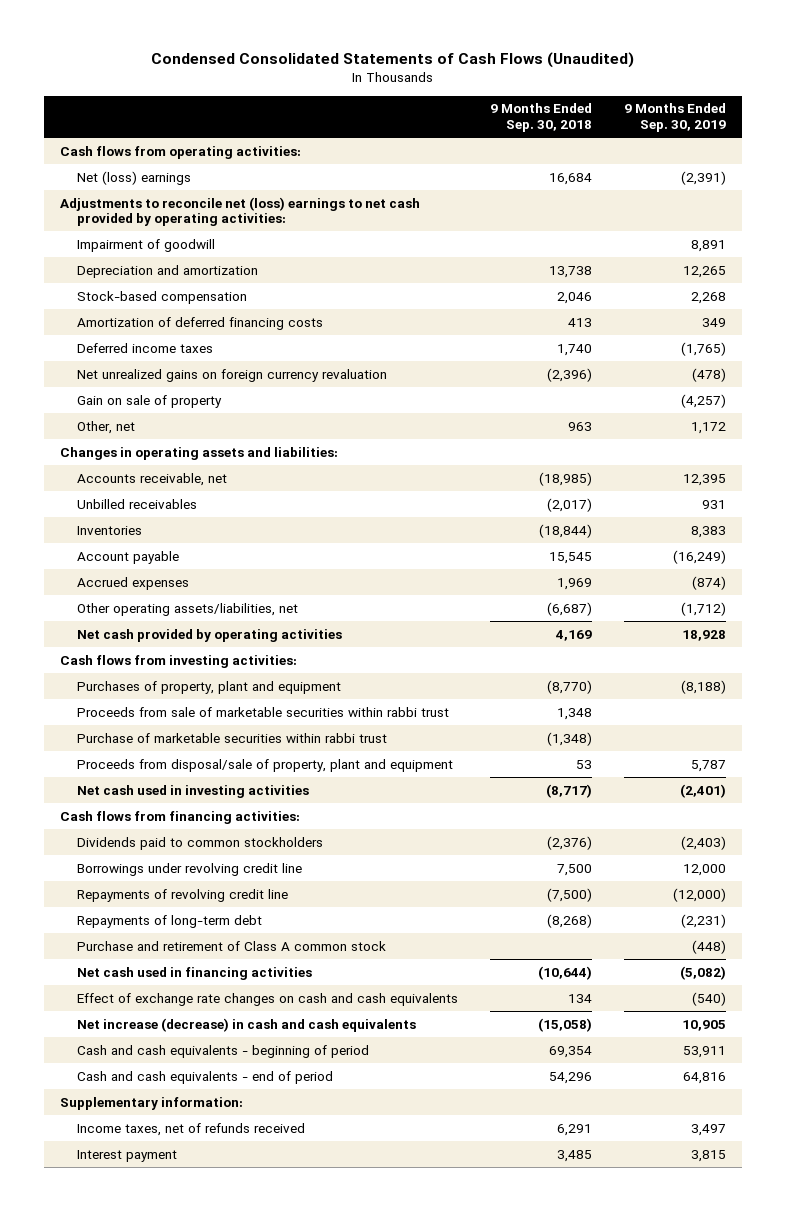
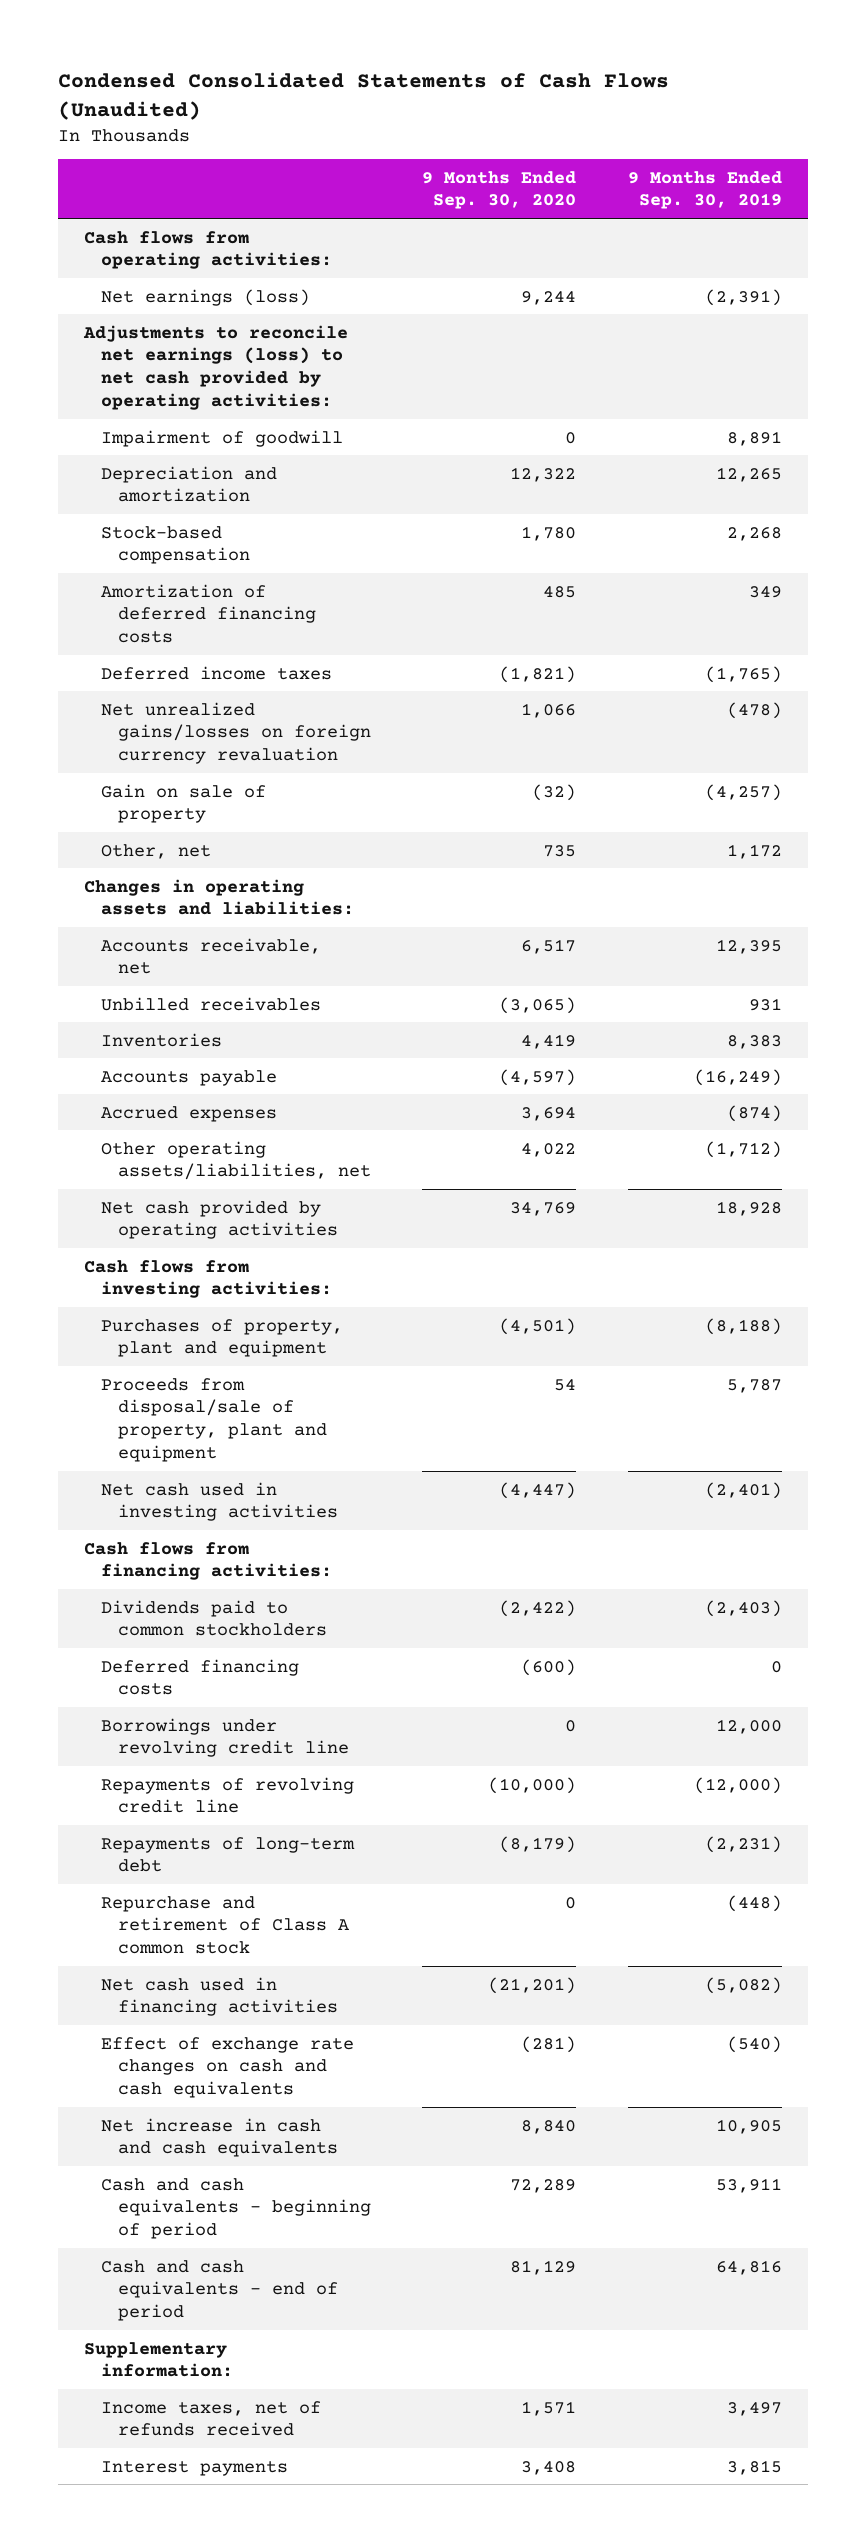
[489,103,592,132] 9 Months Ended Sep. 30, 2018 -> none
none -> [422,170,577,210] 9 Months Ended Sep. 30, 2020
[76,170,191,185] Net (loss) earnings -> [100,288,310,306] Net earnings (loss)
[59,196,420,227] Adjustments to reconcile net (loss) earnings to net cash provided by operating activities: -> [82,324,348,410] Adjustments to reconcile net earnings (loss) to net cash provided by operating activities:
[76,368,387,382] Net unrealized gains on foreign currency revaluation -> [100,701,371,764] Net unrealized gains/losses on foreign currency revaluation
[76,550,179,564] Account payable -> [100,1069,277,1086] Accounts payable
[76,706,449,717] Proceeds from sale of marketable securities within rabbi trust -> none
[76,732,387,743] Purchase of marketable securities within rabbi trust -> none
none -> [100,1658,299,1696] Deferred financing costs
[76,940,386,951] Purchase and retirement of Class A common stock -> [100,1895,349,1954] Repurchase and retirement of Class A common stock
[76,1017,416,1032] Net increase (decrease) in cash and cash equivalents -> [100,2117,338,2158] Net increase in cash and cash equivalents
[76,1149,177,1162] Interest payment -> [100,2460,288,2476] Interest payments

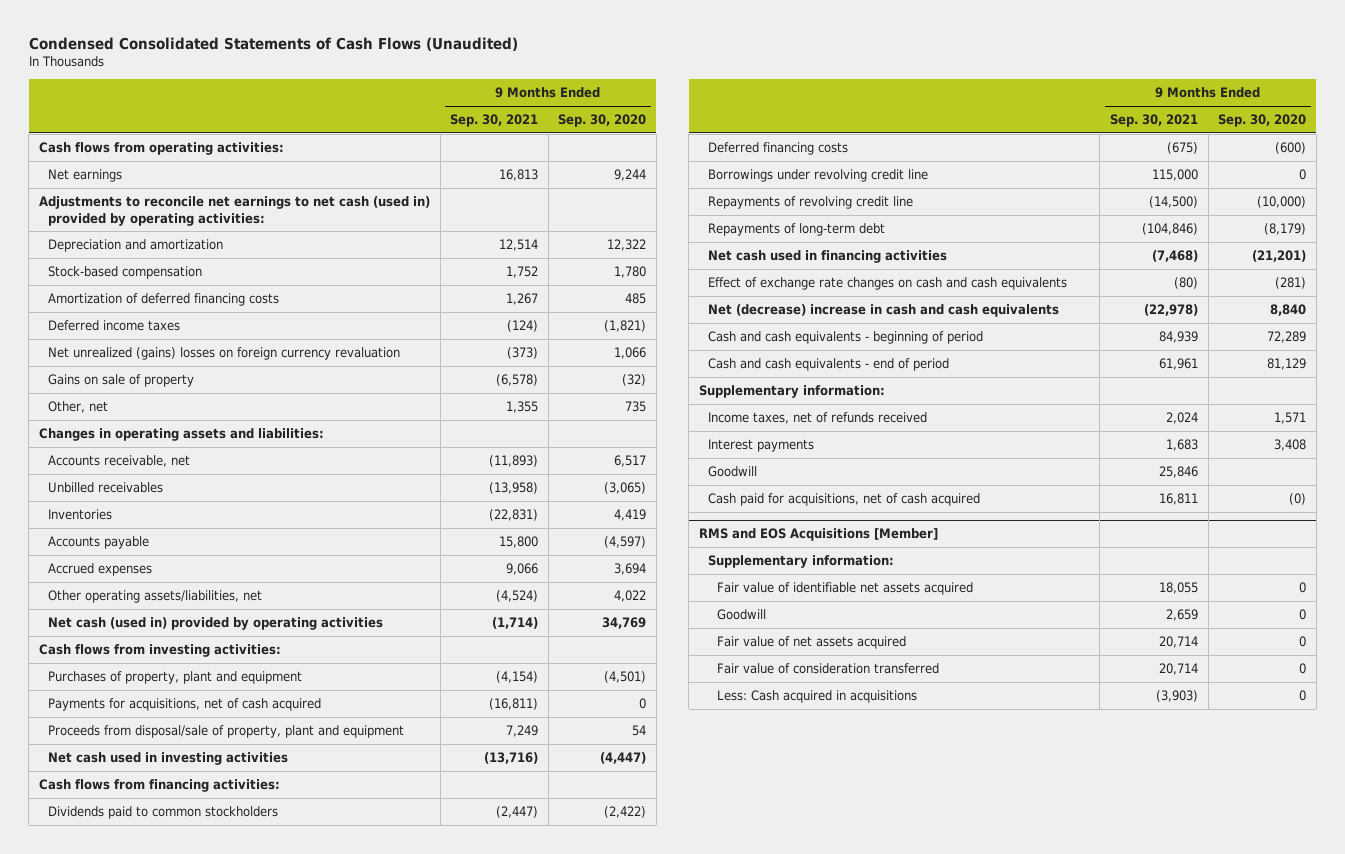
[628,170,783,210] 9 Months Ended Sep. 30, 2019 -> none
none -> [450,114,539,128] Sep. 30, 2021
[100,429,343,447] Impairment of goodwill -> none
[100,288,310,306] Net earnings (loss) -> [48,169,123,183] Net earnings
[82,324,348,410] Adjustments to reconcile net earnings (loss) to net cash provided by operating activities: -> [38,196,430,226] Adjustments to reconcile net earnings to net cash (used in) provided by operating activities:
[100,701,371,764] Net unrealized gains/losses on foreign currency revaluation -> [48,347,401,361] Net unrealized (gains) losses on foreign currency revaluation
[100,783,266,824] Gain on sale of property -> [48,374,195,388] Gains on sale of property
[100,1199,338,1240] Net cash provided by operating activities -> [48,617,384,631] Net cash (used in) provided by operating activities
none -> [48,698,322,712] Payments for acquisitions, net of cash acquired
[100,1895,349,1954] Repurchase and retirement of Class A common stock -> none
[100,2117,338,2158] Net increase in cash and cash equivalents -> [708,304,1060,318] Net (decrease) increase in cash and cash equivalents
none -> [708,466,758,478] Goodwill
none -> [708,493,981,507] Cash paid for acquisitions, net of cash acquired
none -> [698,528,938,542] RMS and EOS Acquisitions [Member]
none -> [708,555,895,569] Supplementary information:
none -> [717,582,974,596] Fair value of identifiable net assets acquired
none -> [717,609,767,621] Goodwill
none -> [717,636,907,650] Fair value of net assets acquired
none -> [717,663,940,675] Fair value of consideration transferred
none -> [717,690,918,704] Less: Cash acquired in acquisitions

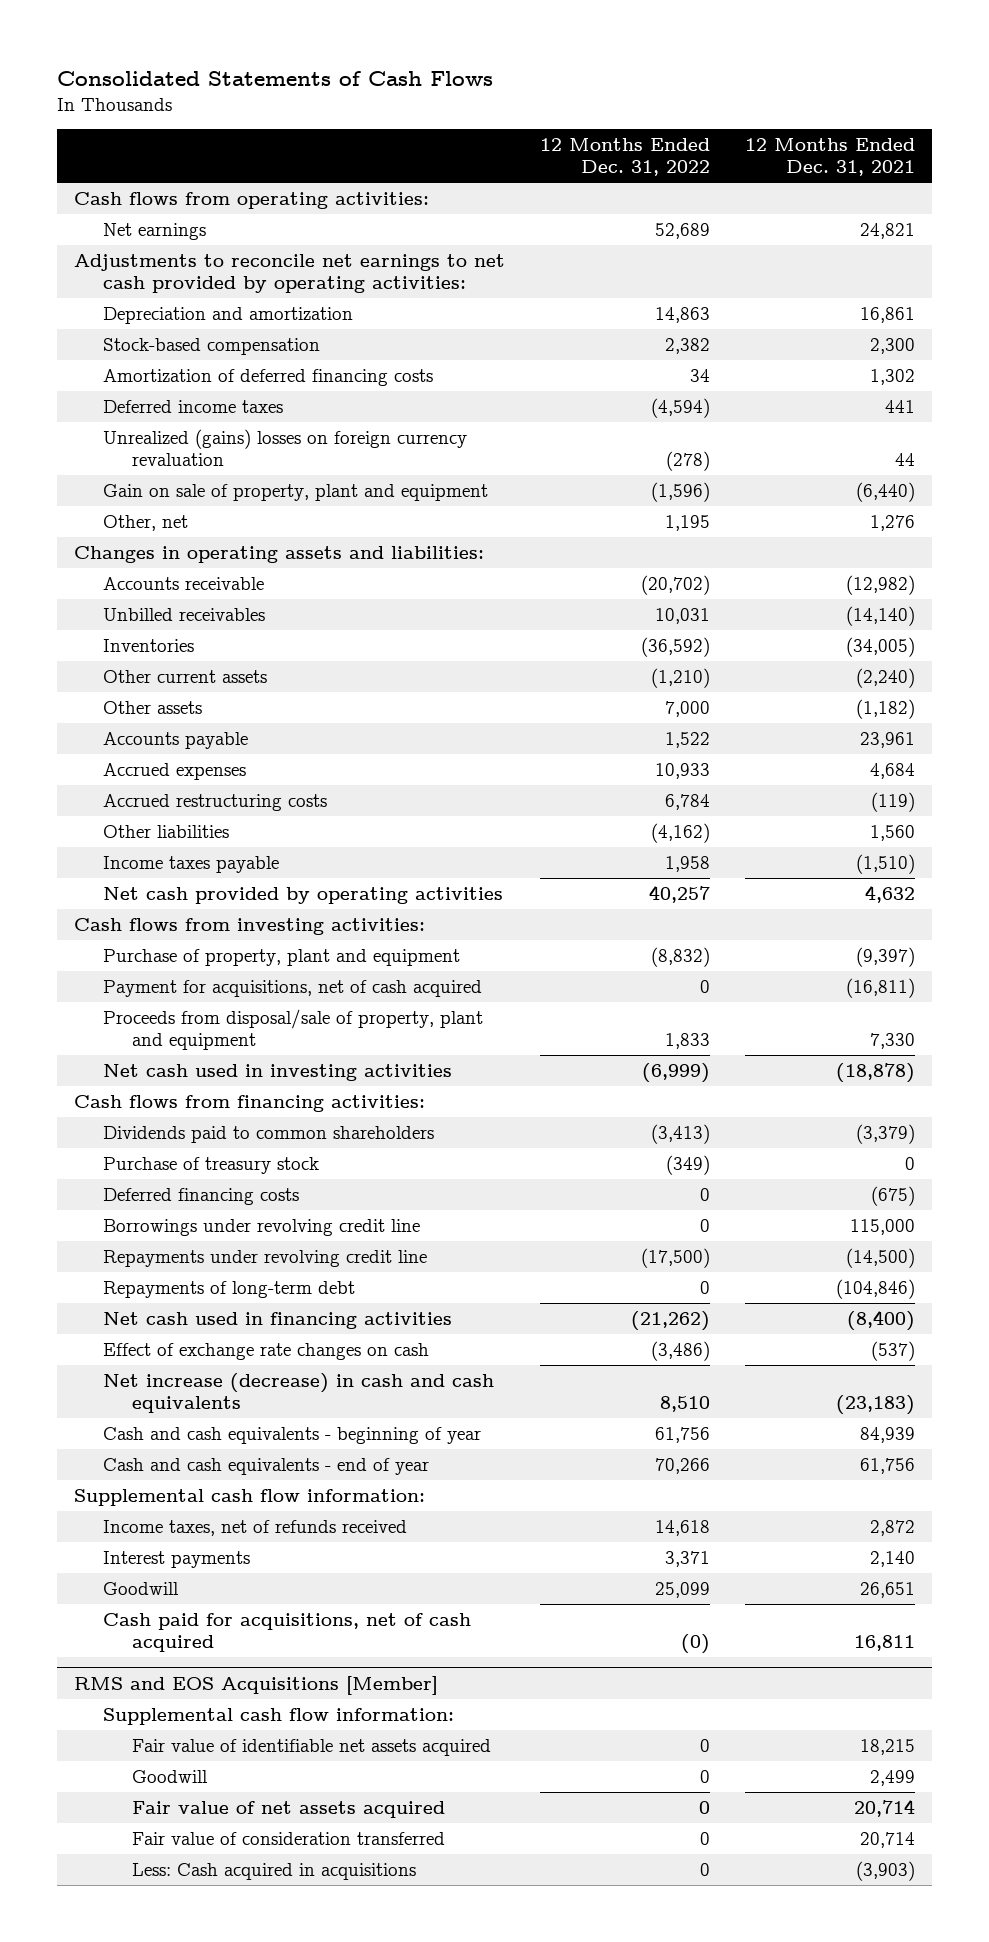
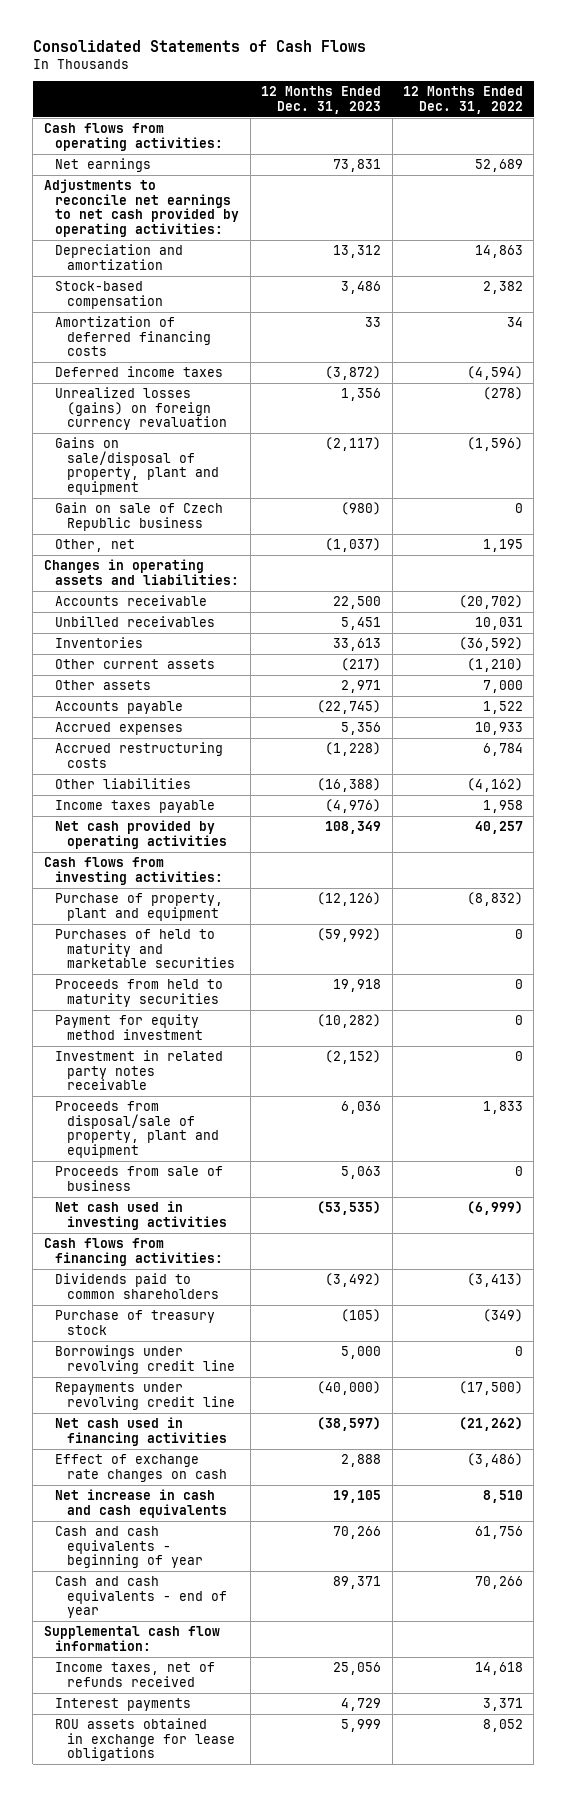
[744,138,915,176] 12 Months Ended Dec. 31, 2021 -> none
none -> [261,86,382,114] 12 Months Ended Dec. 31, 2023
[102,428,467,466] Unrealized (gains) losses on foreign currency revaluation -> [55,387,228,431] Unrealized losses (gains) on foreign currency revaluation
[102,483,488,501] Gain on sale of property, plant and equipment -> [55,437,220,495] Gains on sale/disposal of property, plant and equipment
none -> [55,502,224,531] Gain on sale of Czech Republic business
[102,979,482,997] Payment for acquisitions, net of cash acquired -> none
none -> [55,929,236,969] Purchases of held to maturity and marketable securities
none -> [55,979,224,1007] Proceeds from held to maturity securities
none -> [55,1014,204,1040] Payment for equity method investment
none -> [55,1050,224,1091] Investment in related party notes receivable
none -> [55,1166,224,1191] Proceeds from sale of business
[102,1187,299,1205] Deferred financing costs -> none
[102,1280,355,1298] Repayments of long-term debt -> none
[102,1372,494,1413] Net increase (decrease) in cash and cash equivalents -> [55,1489,228,1518] Net increase in cash and cash equivalents
[102,1581,179,1595] Goodwill -> none
[102,1612,471,1652] Cash paid for acquisitions, net of cash acquired -> none
[74,1675,439,1695] RMS and EOS Acquisitions [Member] -> none
[102,1707,454,1725] Supplemental cash flow information: -> none
[131,1738,491,1756] Fair value of identifiable net assets acquired -> none
[131,1769,208,1783] Goodwill -> none
[131,1800,445,1818] Fair value of net assets acquired -> none
[131,1831,445,1845] Fair value of consideration transferred -> none
[131,1862,416,1880] Less: Cash acquired in acquisitions -> none
none -> [55,1718,236,1762] ROU assets obtained in exchange for lease obligations

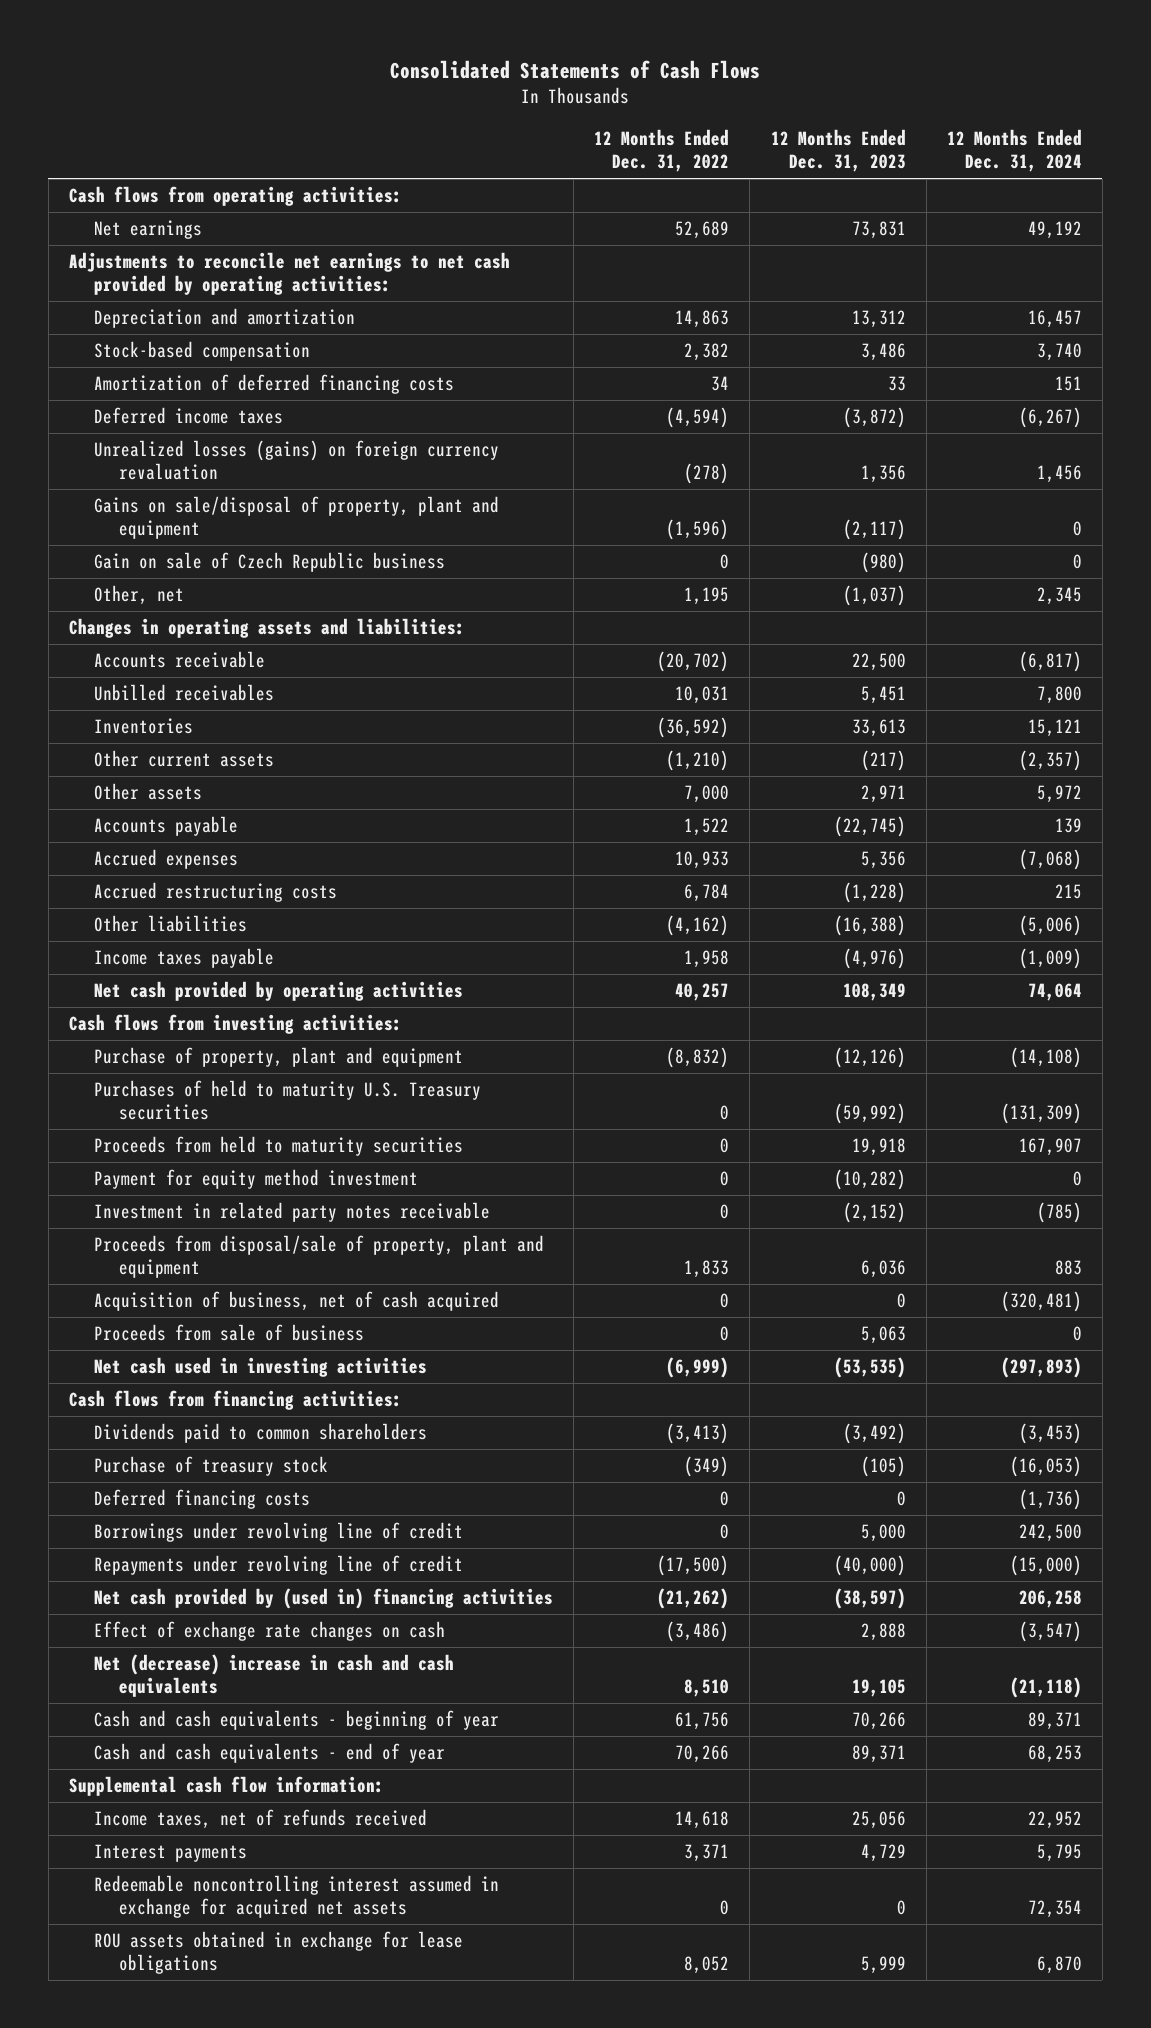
none -> [946,128,1082,173] 12 Months Ended Dec. 31, 2024
[55,929,236,969] Purchases of held to maturity and marketable securities -> [94,1079,482,1121] Purchases of held to maturity U.S. Treasury securities
none -> [94,1290,500,1311] Acquisition of business, net of cash acquired
none -> [94,1488,311,1509] Deferred financing costs
[55,1345,236,1374] Borrowings under revolving credit line -> [94,1521,464,1542] Borrowings under revolving line of credit
[55,1382,236,1410] Repayments under revolving credit line -> [94,1554,464,1575] Repayments under revolving line of credit
[55,1417,228,1446] Net cash used in financing activities -> [94,1587,554,1609] Net cash provided by (used in) financing activities
[55,1489,228,1518] Net increase in cash and cash equivalents -> [94,1653,455,1698] Net (decrease) increase in cash and cash equivalents
none -> [94,1874,500,1919] Redeemable noncontrolling interest assumed in exchange for acquired net assets

